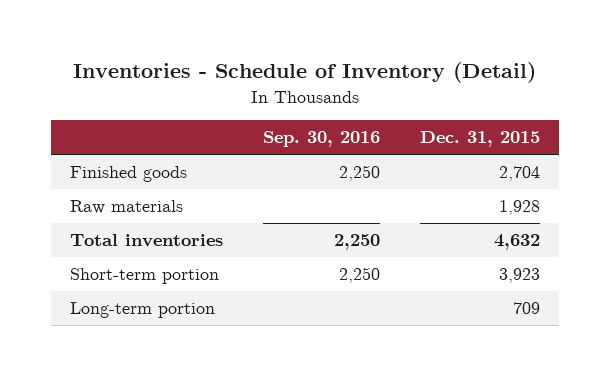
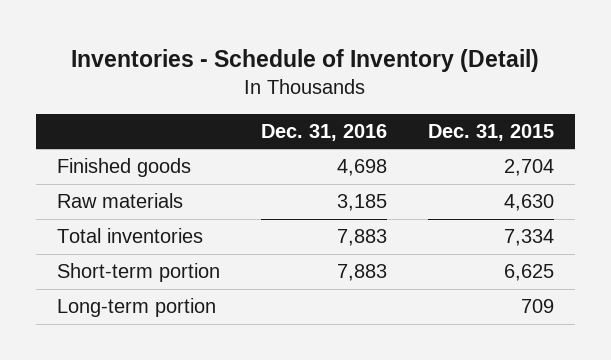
[263,131,381,148] Sep. 30, 2016 -> none
none -> [260,123,387,141] Dec. 31, 2016
[498,200,540,216] 1,928 -> [504,194,555,212] 4,630
[493,234,540,251] 4,632 -> [504,229,555,247] 7,334
[498,268,540,284] 3,923 -> [504,264,555,282] 6,625

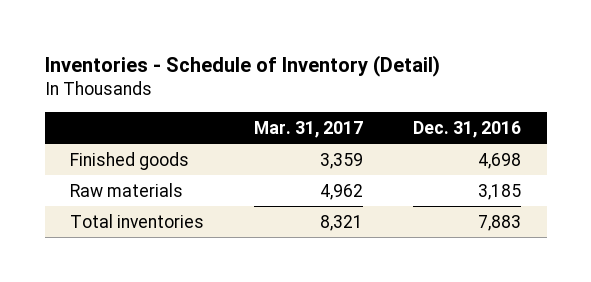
[428,123,555,141] Dec. 31, 2015 -> none
none -> [254,120,364,138] Mar. 31, 2017
[56,263,220,283] Short-term portion -> none
[56,298,216,318] Long-term portion -> none

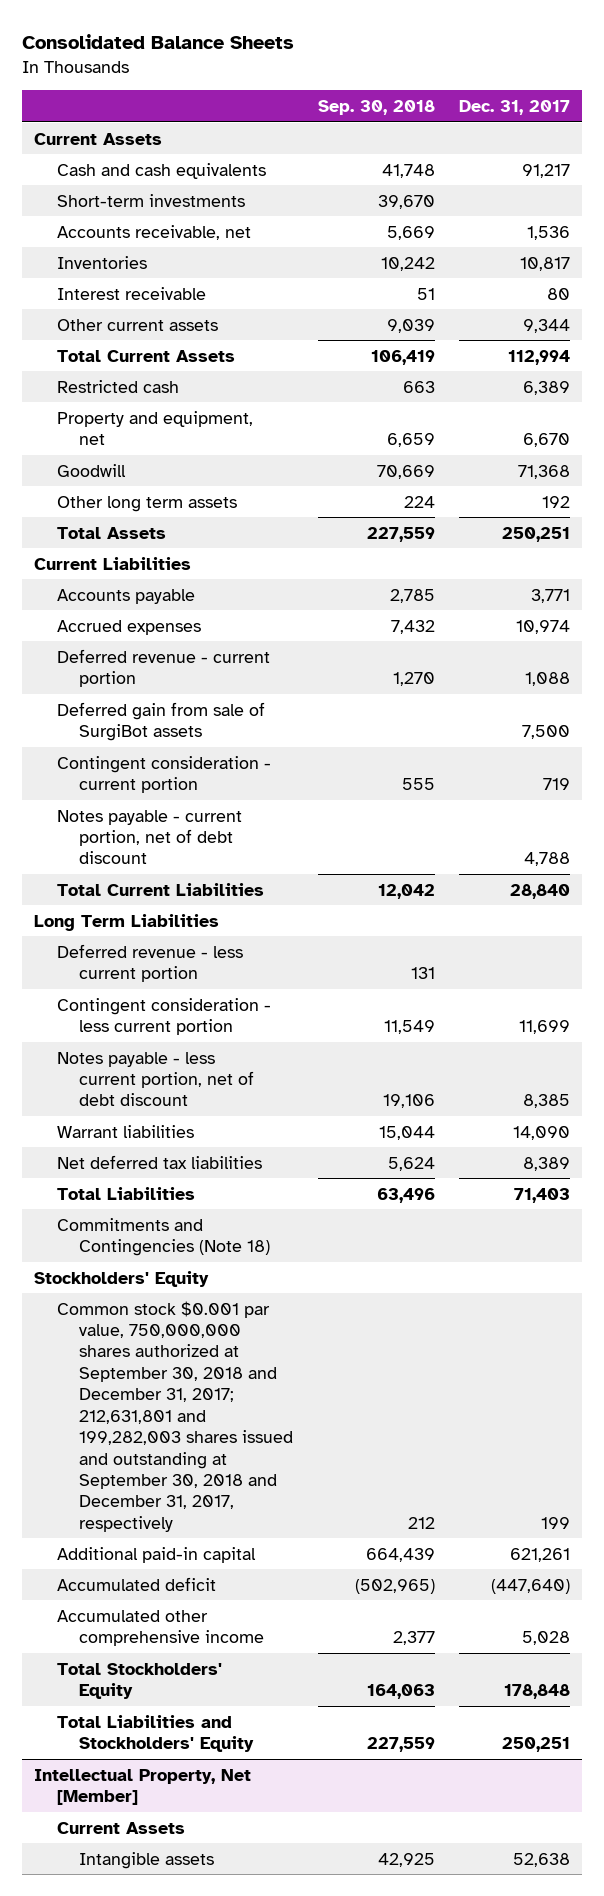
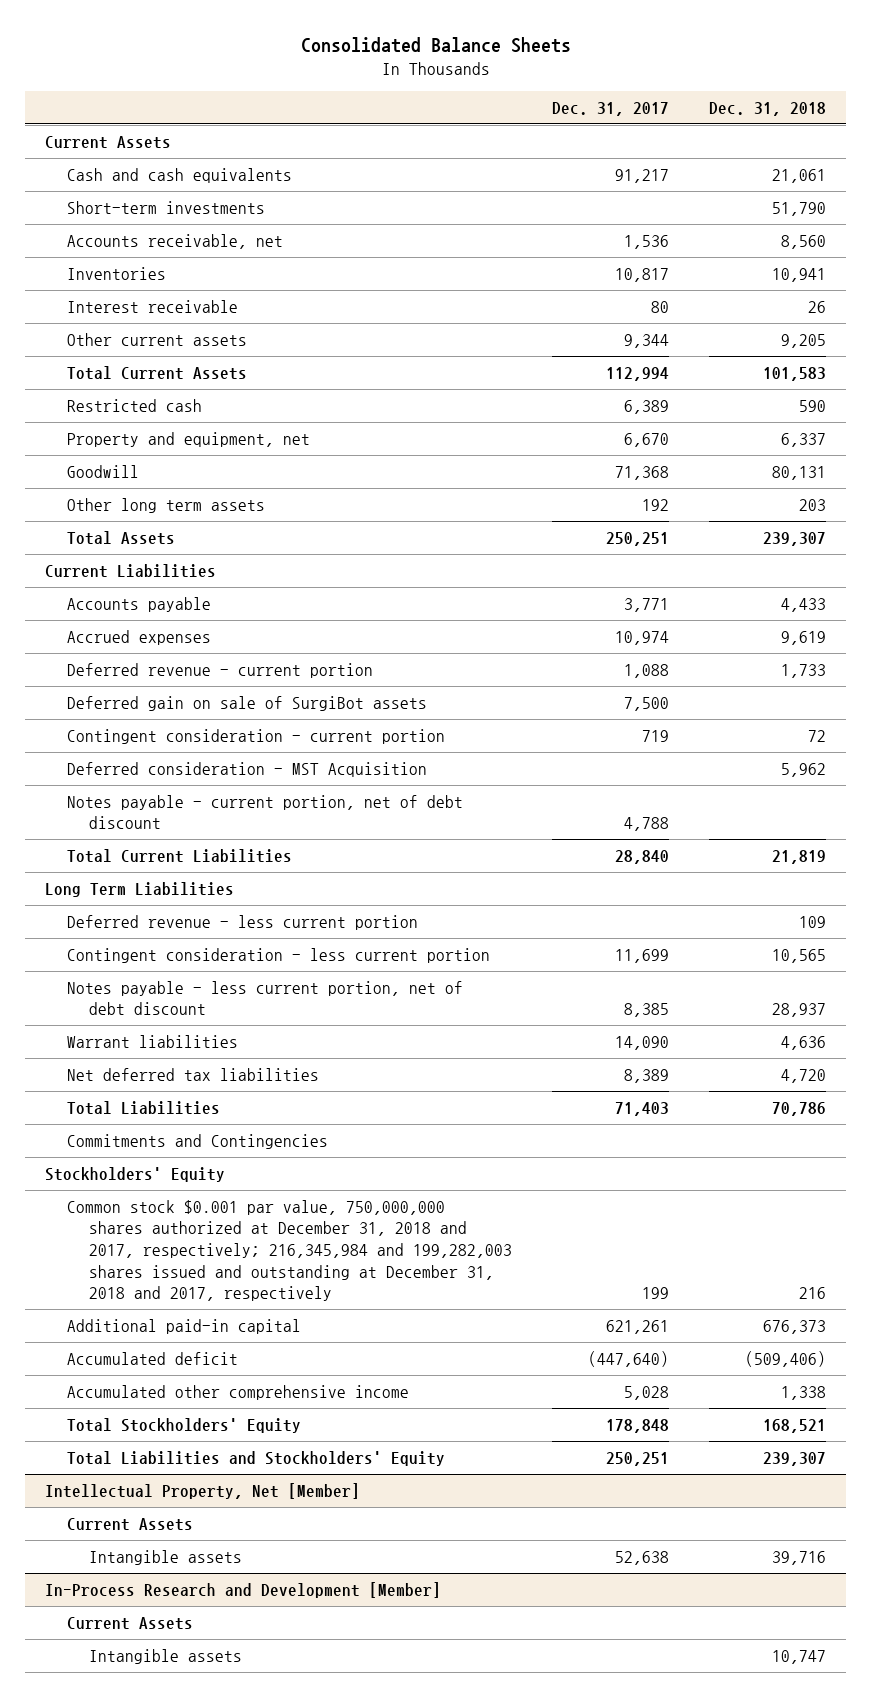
[317,100,435,116] Sep. 30, 2018 -> none
none -> [709,101,827,116] Dec. 31, 2018
[56,701,265,742] Deferred gain from sale of SurgiBot assets -> [67,695,428,711] Deferred gain on sale of SurgiBot assets
none -> [67,761,428,777] Deferred consideration - MST Acquisition
[56,1217,271,1257] Commitments and Contingencies (Note 18) -> [67,1133,329,1149] Commitments and Contingencies
[56,1300,294,1532] Common stock $0.001 par value, 750,000,000 shares authorized at September 30, 2018 and December 31, 2017; 212,631,801 and 199,282,003 shares issued and outstanding at September 30, 2018 and December 31, 2017, respectively -> [67,1199,513,1302] Common stock $0.001 par value, 750,000,000 shares authorized at December 31, 2018 and 2017, respectively; 216,345,984 and 199,282,003 shares issued and outstanding at December 31, 2018 and 2017, respectively
none -> [45,1581,442,1598] In-Process Research and Development [Member]
none -> [67,1616,194,1630] Current Assets
none -> [89,1648,243,1664] Intangible assets

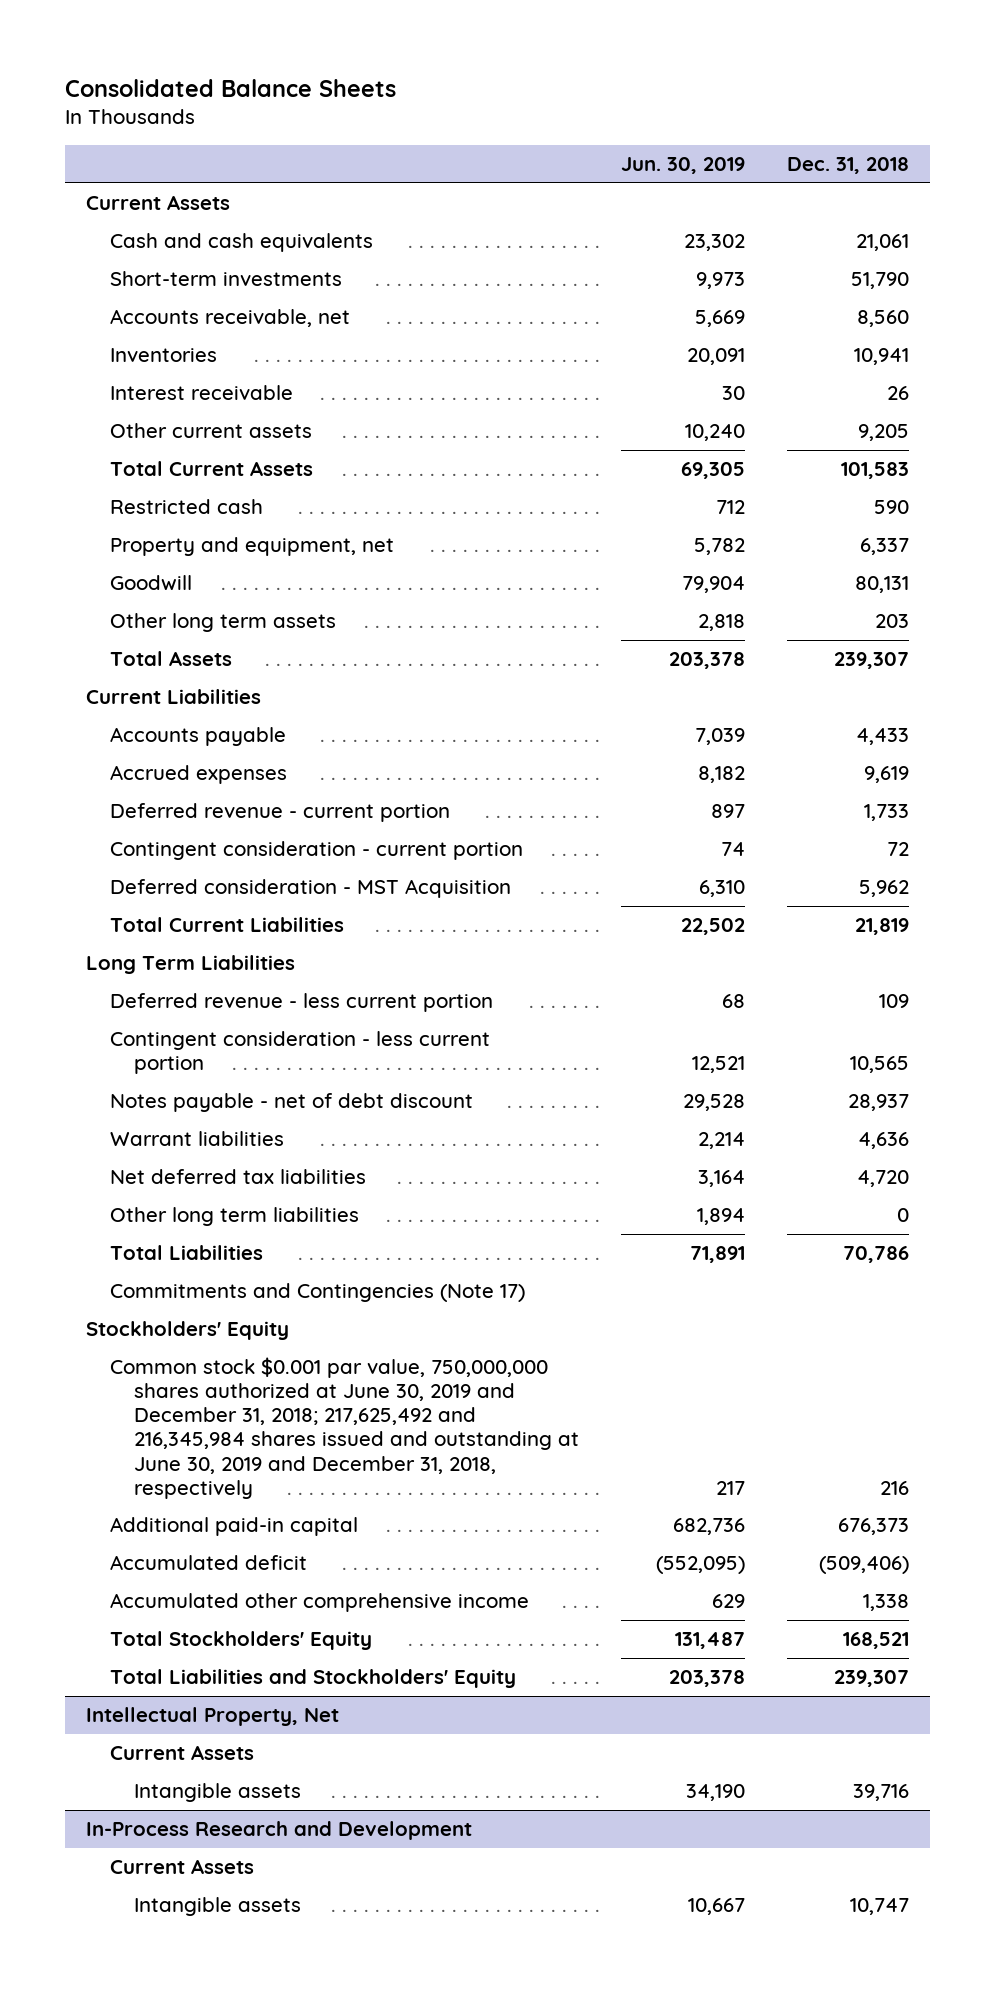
[552,101,670,116] Dec. 31, 2017 -> none
none -> [621,156,746,174] Jun. 30, 2019
[67,695,428,711] Deferred gain on sale of SurgiBot assets -> none
[67,794,464,830] Notes payable - current portion, net of debt discount -> none
[67,980,464,1016] Notes payable - less current portion, net of debt discount -> [110,1093,474,1113] Notes payable - net of debt discount
none -> [110,1207,360,1227] Other long term liabilities
[67,1133,329,1149] Commitments and Contingencies -> [110,1283,526,1303] Commitments and Contingencies (Note 17)
[67,1199,513,1302] Common stock $0.001 par value, 750,000,000 shares authorized at December 31, 2018 and 2017, respectively; 216,345,984 and 199,282,003 shares issued and outstanding at December 31, 2018 and 2017, respectively -> [110,1357,580,1499] Common stock $0.001 par value, 750,000,000 shares authorized at June 30, 2019 and December 31, 2018; 217,625,492 and 216,345,984 shares issued and outstanding at June 30, 2019 and December 31, 2018, respectively
[45,1482,361,1499] Intellectual Property, Net [Member] -> [86,1707,340,1727] Intellectual Property, Net
[45,1581,442,1598] In-Process Research and Development [Member] -> [86,1821,473,1841] In-Process Research and Development

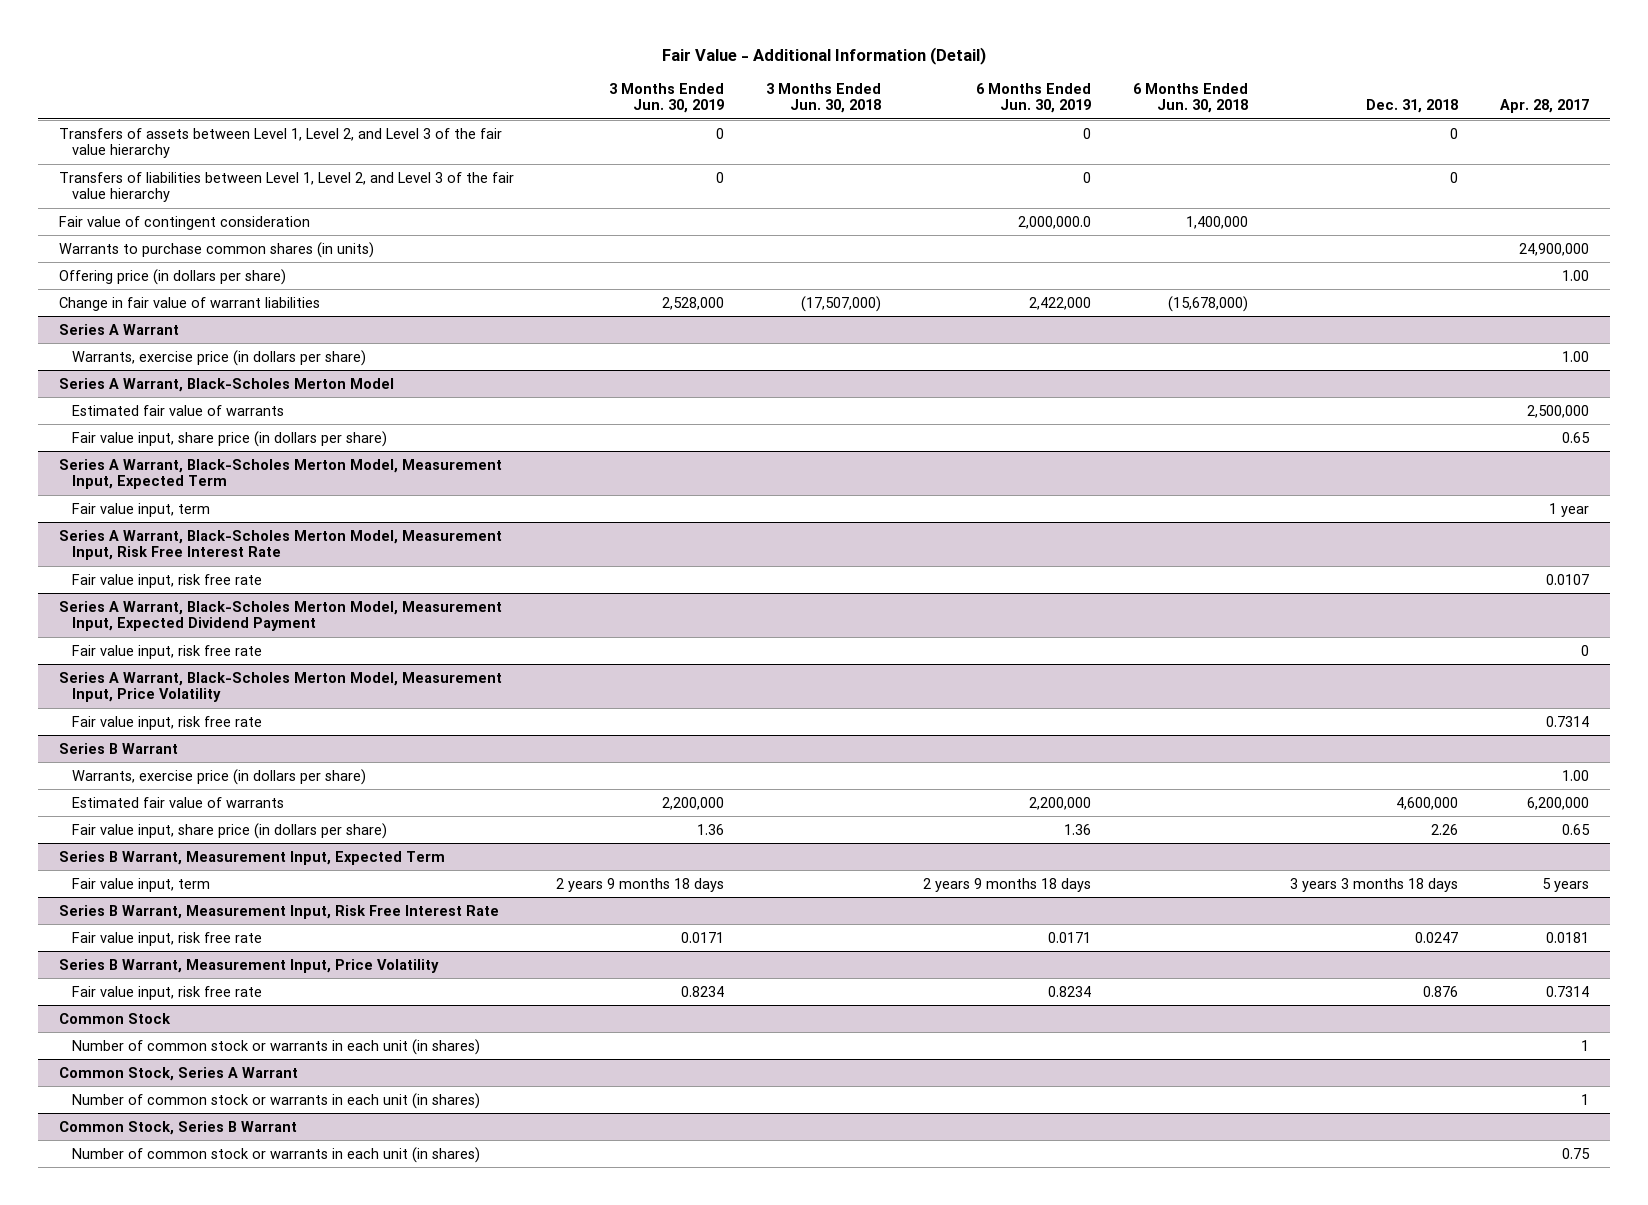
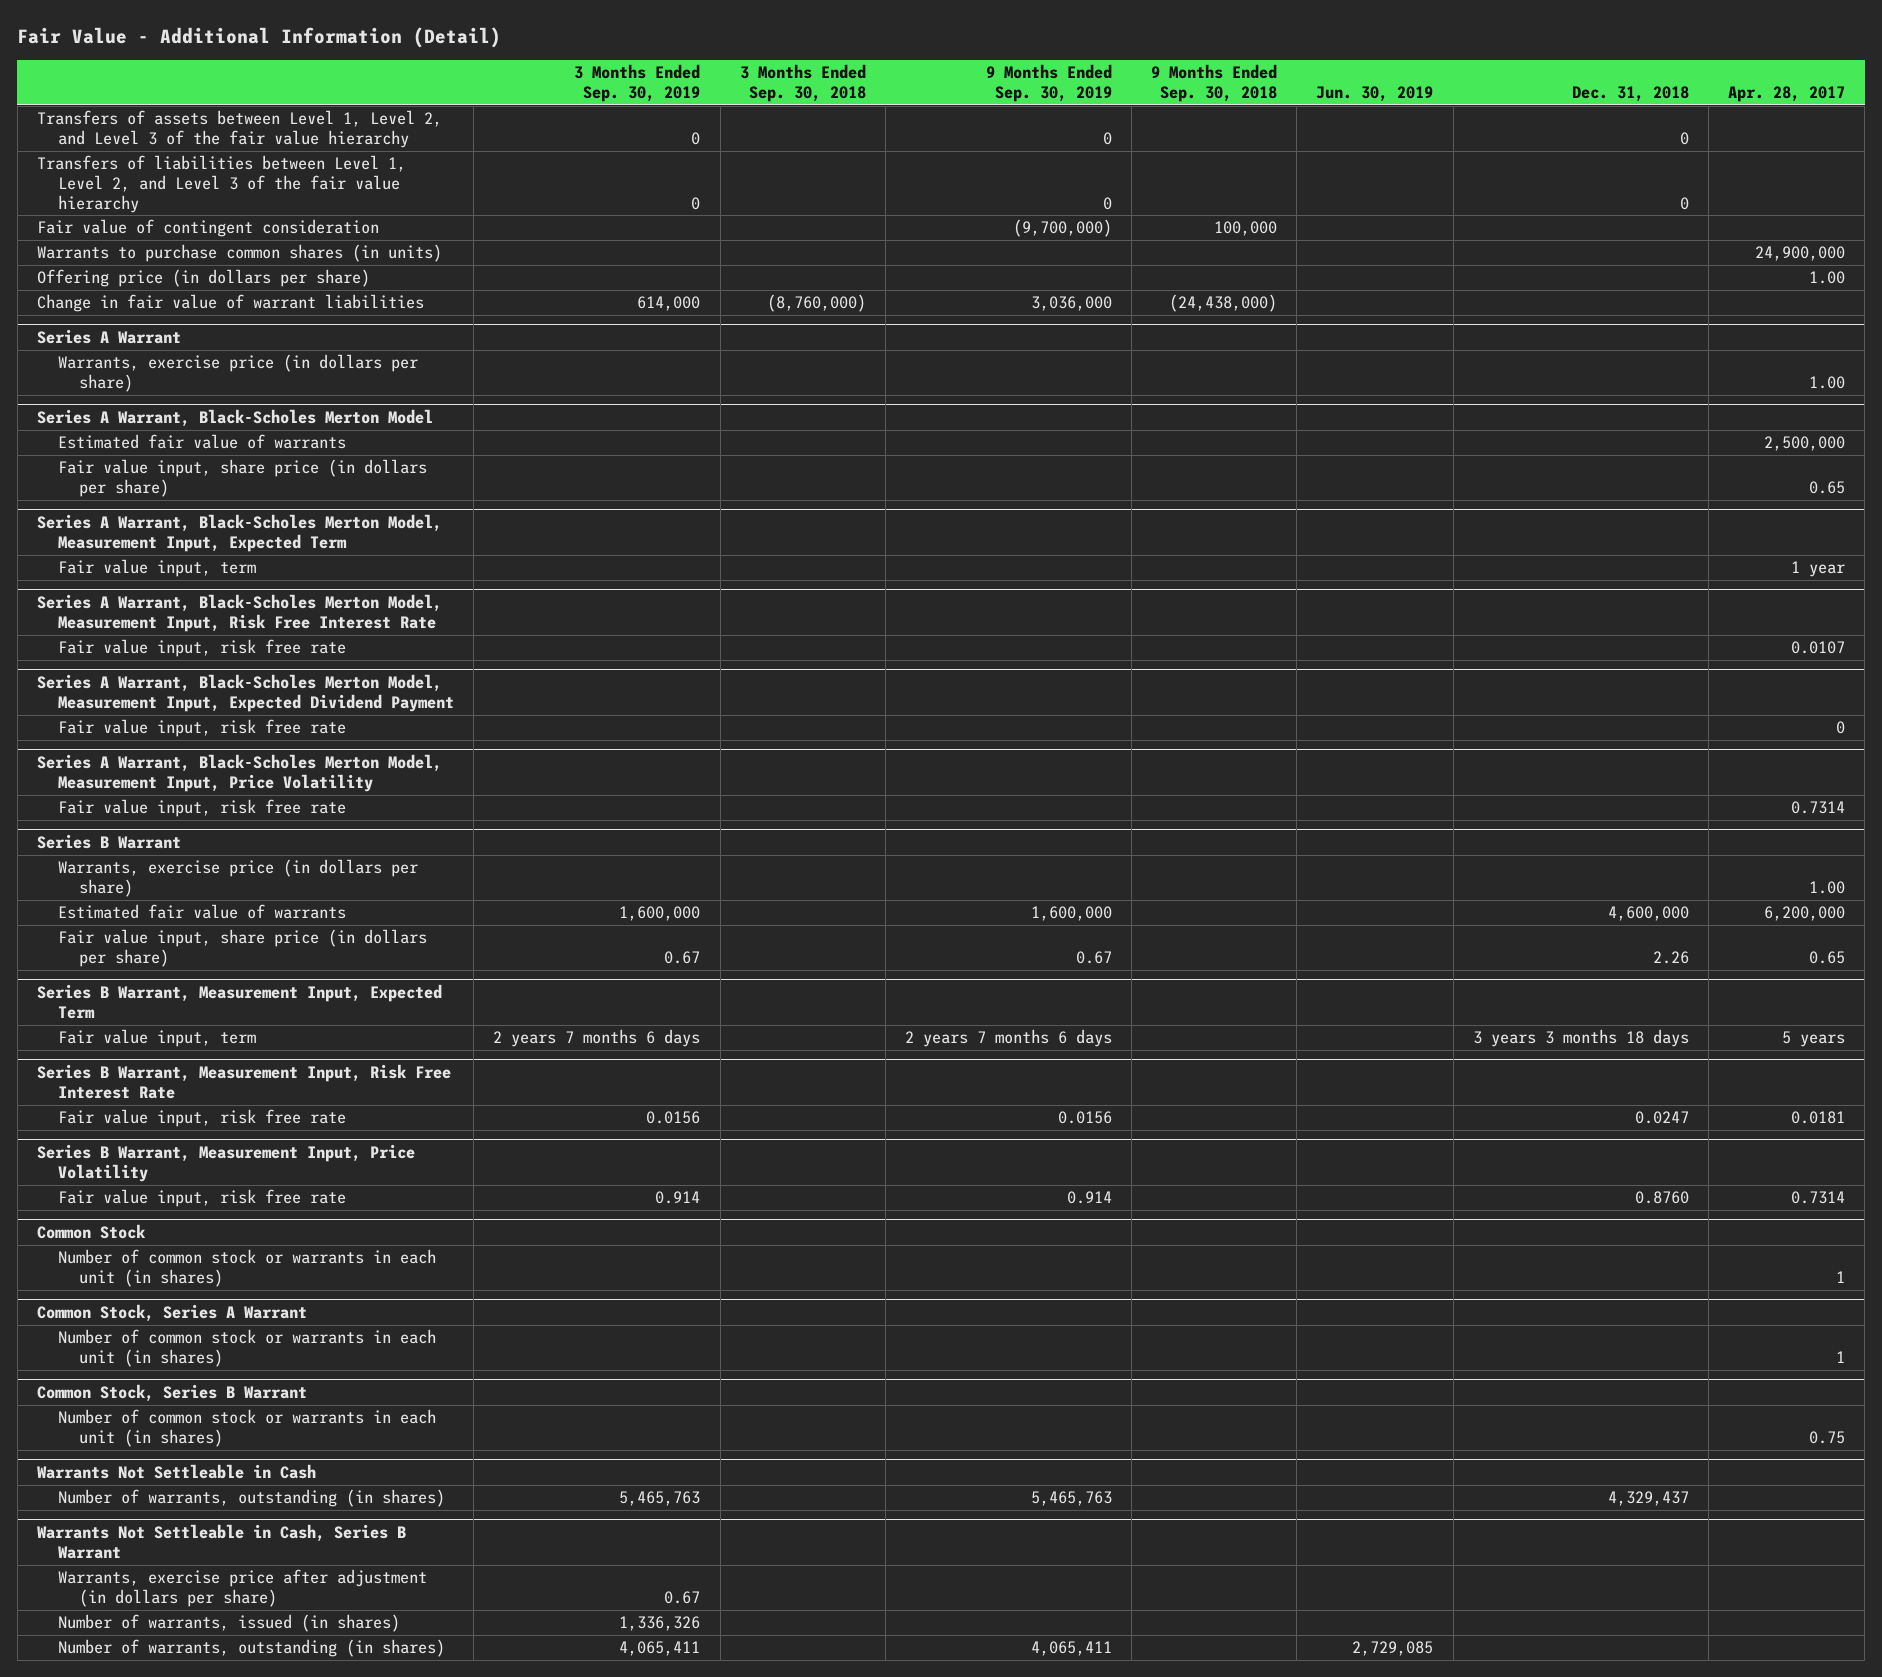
[609,82,725,114] 3 Months Ended Jun. 30, 2019 -> none
[766,82,882,114] 3 Months Ended Jun. 30, 2018 -> none
[976,82,1092,114] 6 Months Ended Jun. 30, 2019 -> none
[1133,82,1249,114] 6 Months Ended Jun. 30, 2018 -> none
none -> [574,64,701,103] 3 Months Ended Sep. 30, 2019
none -> [739,64,866,103] 3 Months Ended Sep. 30, 2018
none -> [985,64,1112,103] 9 Months Ended Sep. 30, 2019
none -> [1151,64,1278,103] 9 Months Ended Sep. 30, 2018
none -> [1316,86,1434,103] Jun. 30, 2019
[1423,985,1459,997] 0.876 -> [1634,1191,1689,1205] 0.8760
none -> [37,1464,317,1480] Warrants Not Settleable in Cash
none -> [58,1489,446,1508] Number of warrants, outstanding (in shares)
none -> [37,1524,407,1559] Warrants Not Settleable in Cash, Series B Warrant
none -> [58,1569,428,1608] Warrants, exercise price after adjustment (in dollars per share)
none -> [58,1614,401,1633] Number of warrants, issued (in shares)
none -> [58,1639,446,1658] Number of warrants, outstanding (in shares)

